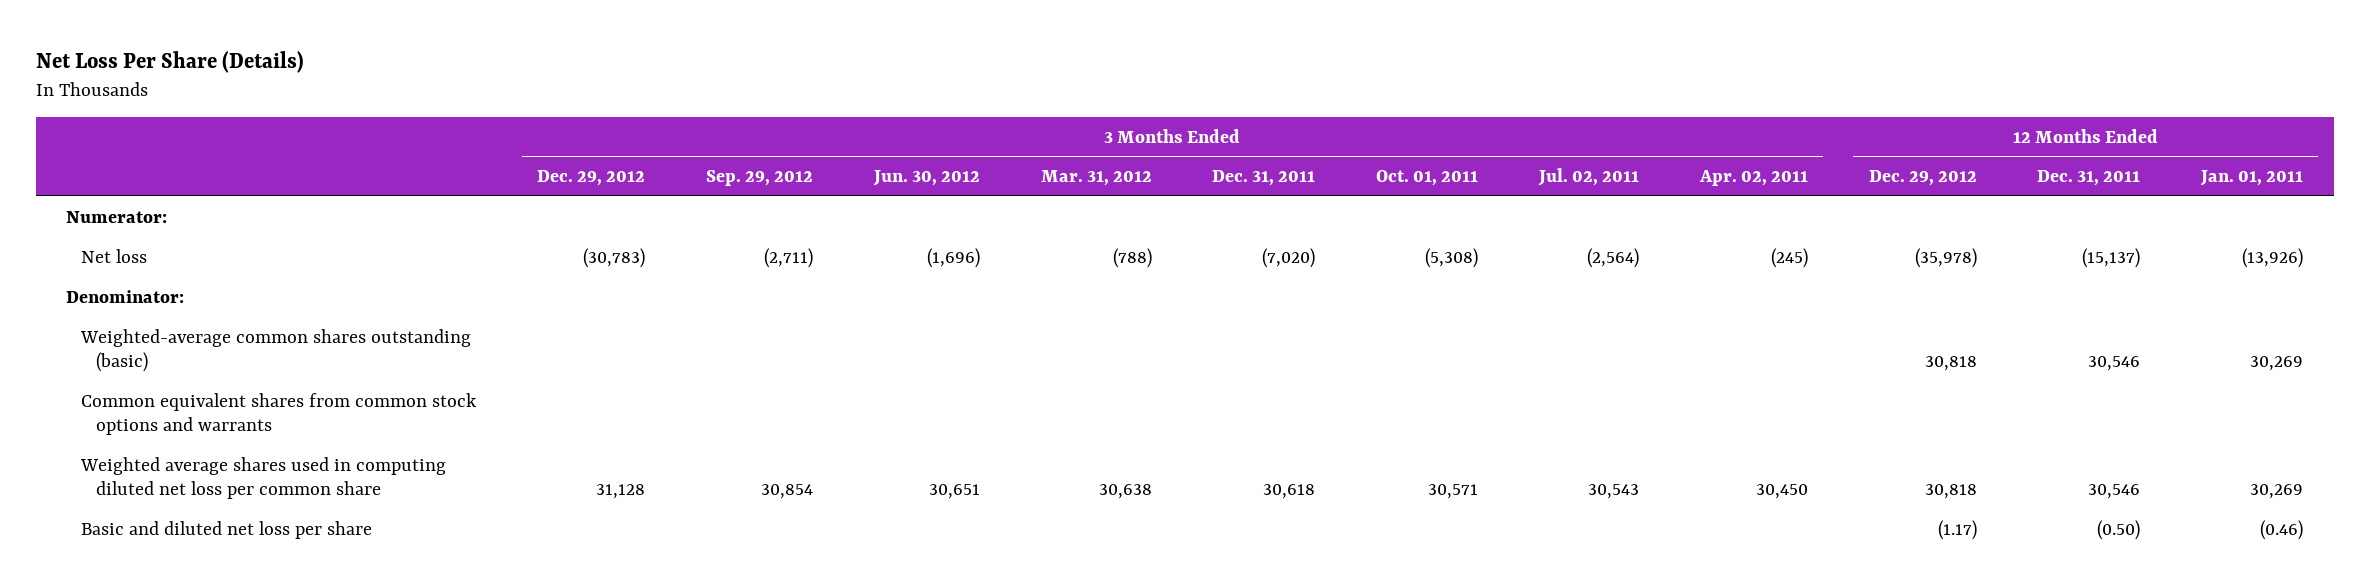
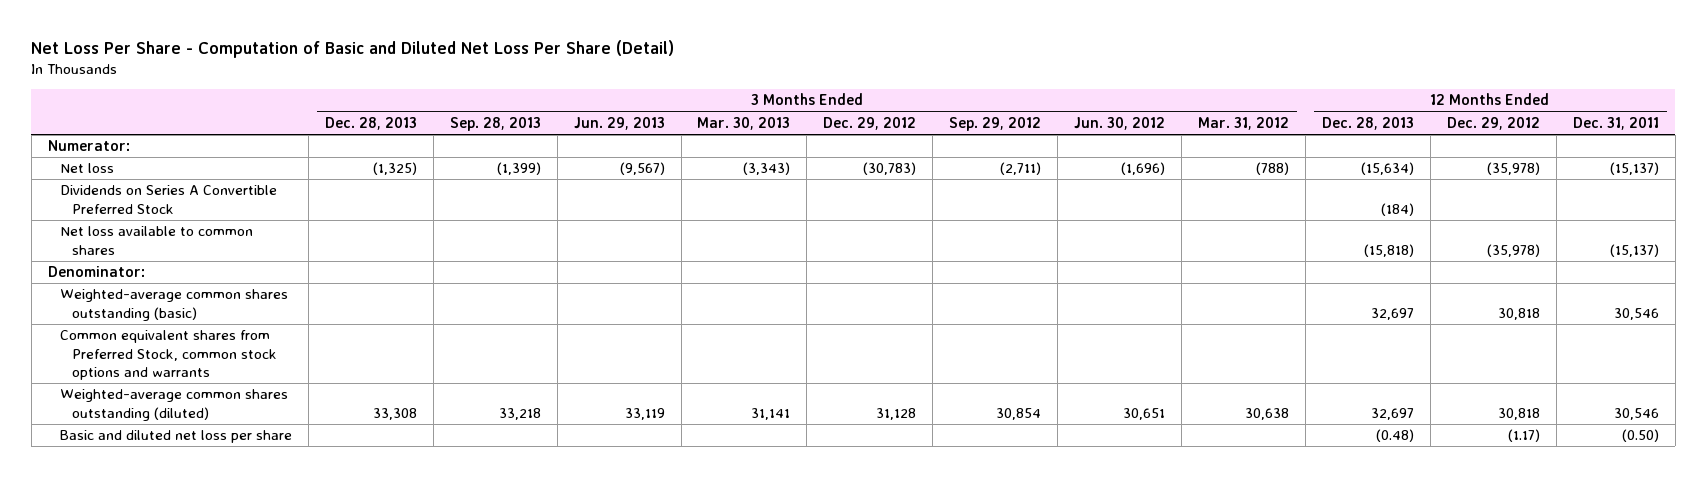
[35,51,304,74] Net Loss Per Share (Details) -> [31,40,675,59] Net Loss Per Share - Computation of Basic and Diluted Net Loss Per Share (Detail)
[1212,170,1316,187] Dec. 31, 2011 -> none
[1376,170,1479,187] Oct. 01, 2011 -> none
[1537,168,1639,187] Jul. 02, 2011 -> none
[1698,170,1808,187] Apr. 02, 2011 -> none
[2200,170,2304,187] Jan. 01, 2011 -> none
none -> [324,116,417,130] Dec. 28, 2013
none -> [449,116,541,131] Sep. 28, 2013
none -> [573,116,665,130] Jun. 29, 2013
none -> [697,116,791,130] Mar. 30, 2013
none -> [1322,116,1415,130] Dec. 28, 2013
none -> [59,185,277,214] Dividends on Series A Convertible Preferred Stock
none -> [59,226,253,255] Net loss available to common shares
[81,392,478,435] Common equivalent shares from common stock options and warrants -> [59,330,277,380] Common equivalent shares from Preferred Stock, common stock options and warrants
[80,456,447,499] Weighted average shares used in computing diluted net loss per common share -> [59,389,288,421] Weighted-average common shares outstanding (diluted)

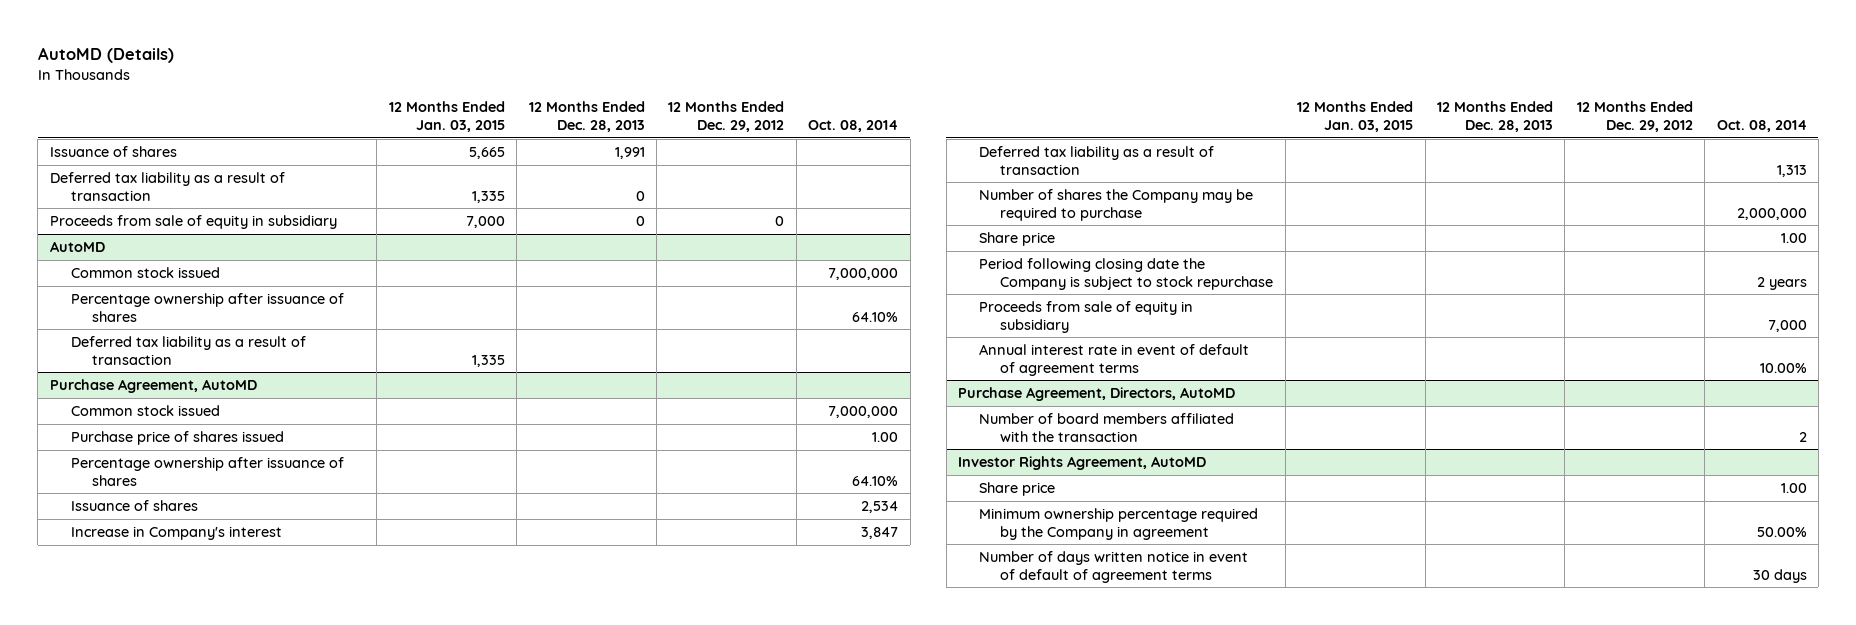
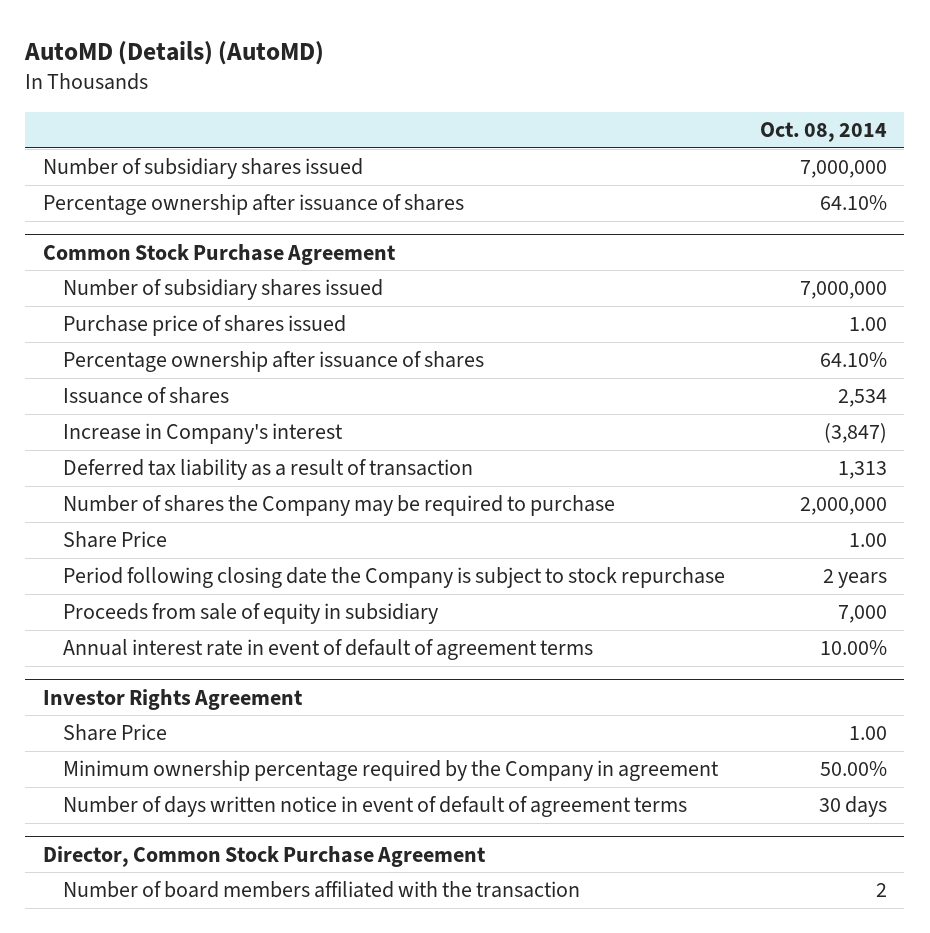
[37,47,174,64] AutoMD (Details) -> [24,40,325,65] AutoMD (Details) (AutoMD)
[388,101,505,132] 12 Months Ended Jan. 03, 2015 -> none
[528,101,645,132] 12 Months Ended Dec. 28, 2013 -> none
[668,101,785,132] 12 Months Ended Dec. 29, 2012 -> none
[49,146,177,158] Issuance of shares -> none
[49,172,285,201] Deferred tax liability as a result of transaction -> none
[49,215,337,230] Proceeds from sale of equity in subsidiary -> none
[49,241,105,253] AutoMD -> none
[70,267,220,279] Common stock issued -> [42,158,363,180] Number of subsidiary shares issued
[70,336,306,365] Deferred tax liability as a result of transaction -> none
[49,379,257,394] Purchase Agreement, AutoMD -> none
none -> [42,243,396,265] Common Stock Purchase Agreement
[70,405,220,417] Common stock issued -> [62,279,383,301] Number of subsidiary shares issued
[861,527,899,540] 3,847 -> [823,423,887,444] (3,847)
[979,232,1056,247] Share price -> [62,531,167,549] Share Price
[958,387,1236,402] Purchase Agreement, Directors, AutoMD -> none
[979,413,1235,442] Number of board members affiliated with the transaction -> none
[958,456,1207,471] Investor Rights Agreement, AutoMD -> [42,688,303,710] Investor Rights Agreement
[979,482,1056,497] Share price -> [62,724,167,742] Share Price
none -> [42,845,486,867] Director, Common Stock Purchase Agreement
none -> [62,881,580,899] Number of board members affiliated with the transaction

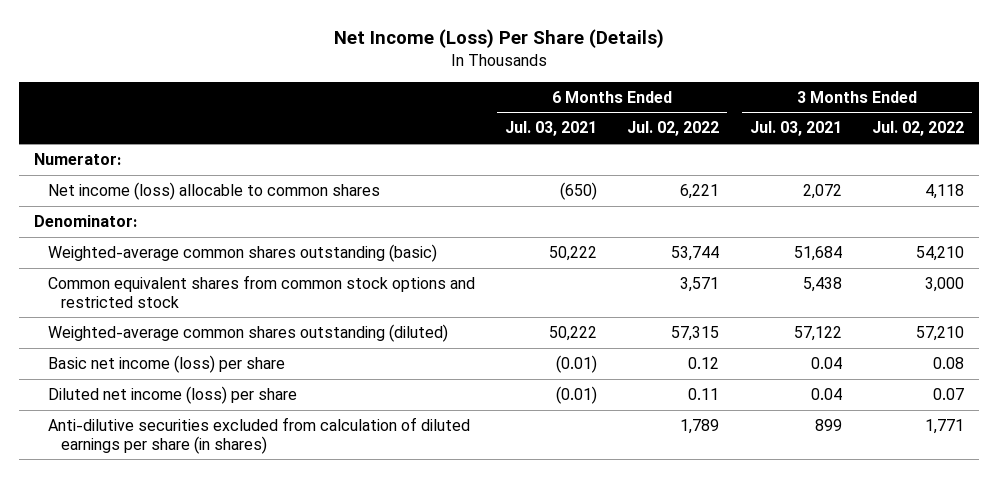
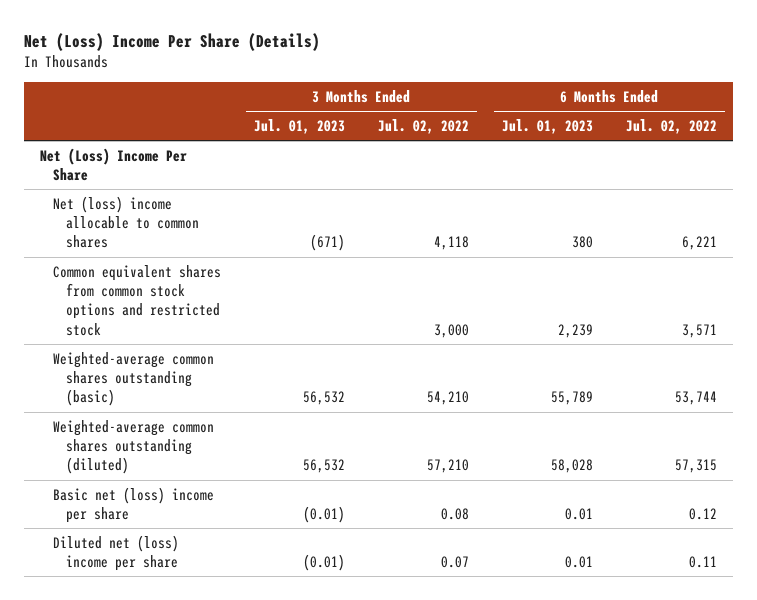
[334,29,665,49] Net Income (Loss) Per Share (Details) -> [23,32,320,51] Net (Loss) Income Per Share (Details)
[504,121,597,137] Jul. 03, 2021 -> none
[749,121,842,137] Jul. 03, 2021 -> none
none -> [253,119,345,135] Jul. 01, 2023
none -> [501,119,593,135] Jul. 01, 2023
[34,152,122,165] Numerator: -> none
[34,214,138,227] Denominator: -> none
none -> [40,147,188,182] Net (Loss) Income Per Share
[47,181,380,200] Net income (loss) allocable to common shares -> [52,195,199,249] Net (loss) income allocable to common shares
[47,243,437,262] Weighted-average common shares outstanding (basic) -> [52,351,214,407] Weighted-average common shares outstanding (basic)
[47,416,470,454] Anti-dilutive securities excluded from calculation of diluted earnings per share (in shares) -> none
[47,354,285,373] Basic net income (loss) per share -> [52,486,214,524] Basic net (loss) income per share
[47,385,297,404] Diluted net income (loss) per share -> [52,534,179,572] Diluted net (loss) income per share

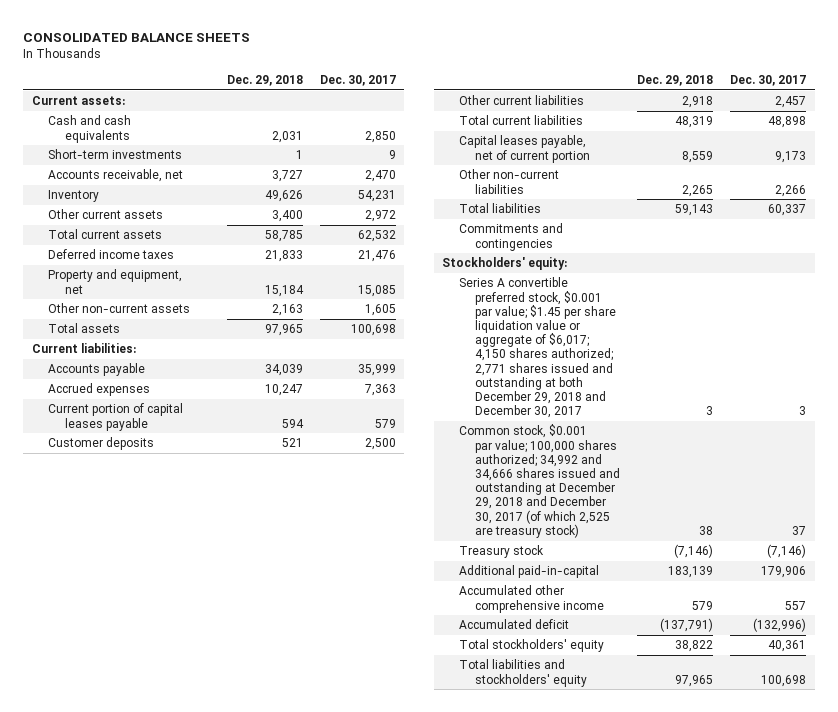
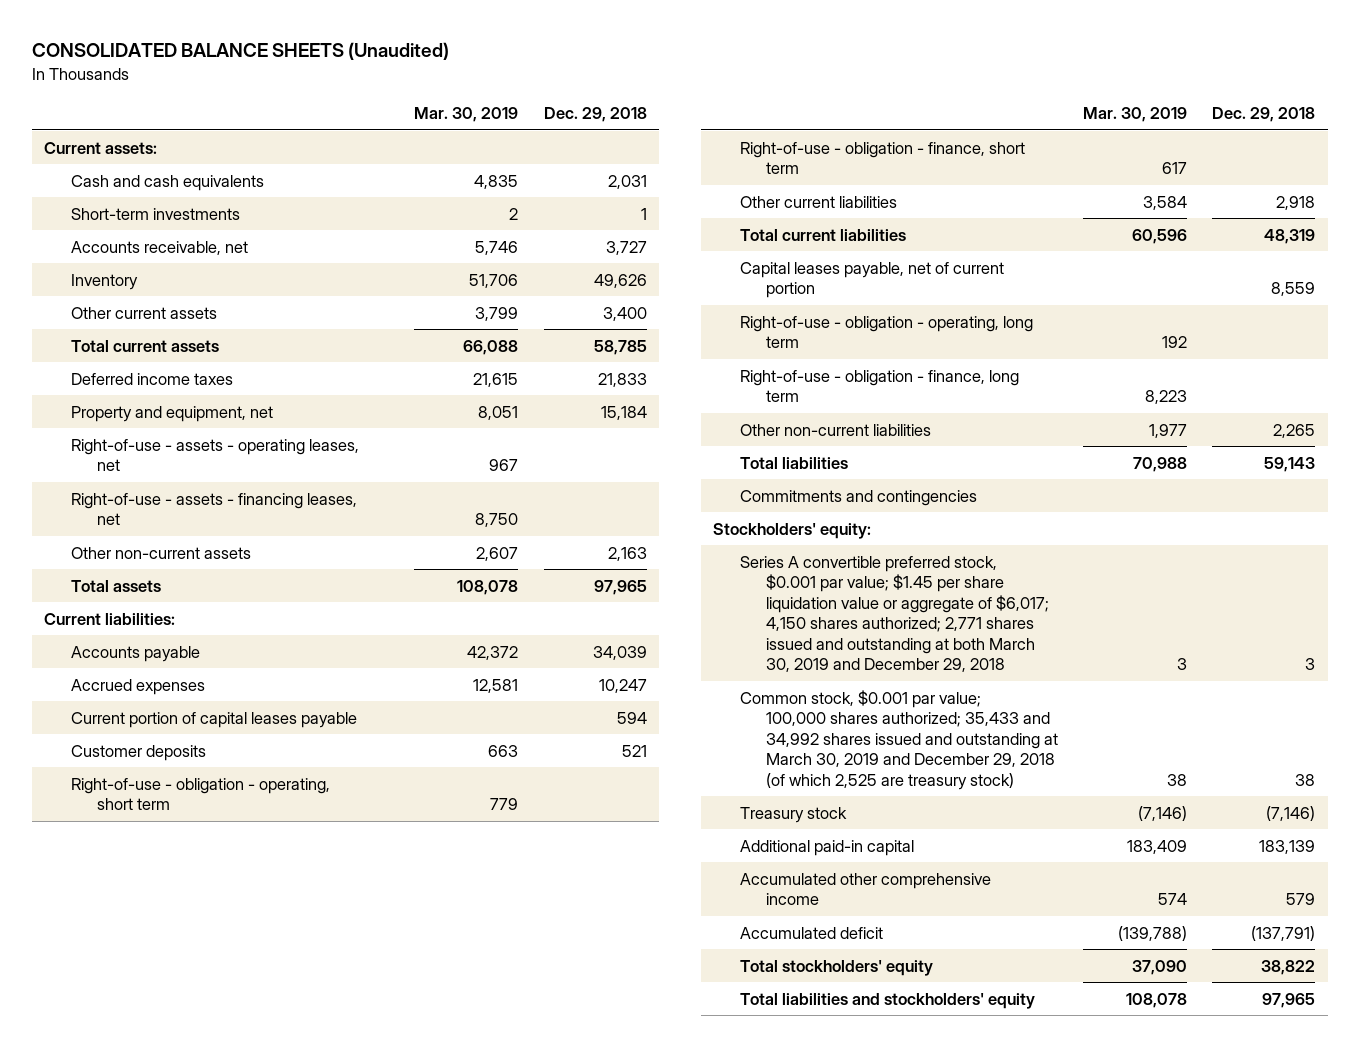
[23,32,251,42] CONSOLIDATED BALANCE SHEETS -> [31,42,449,61] CONSOLIDATED BALANCE SHEETS (Unaudited)
[319,75,396,87] Dec. 30, 2017 -> none
none -> [414,107,519,123] Mar. 30, 2019
none -> [70,438,359,472] Right-of-use - assets - operating leases, net
none -> [70,492,357,526] Right-of-use - assets - financing leases, net
none -> [70,777,330,811] Right-of-use - obligation - operating, short term
none -> [739,141,1025,175] Right-of-use - obligation - finance, short term
none -> [739,315,1033,349] Right-of-use - obligation - operating, long term
none -> [739,369,1019,403] Right-of-use - obligation - finance, long term
[458,277,617,419] Series A convertible preferred stock, $0.001 par value; $1.45 per share liquidation value or aggregate of $6,017; 4,150 shares authorized; 2,771 shares issued and outstanding at both December 29, 2018 and December 30, 2017 -> [739,555,1050,673] Series A convertible preferred stock, $0.001 par value; $1.45 per share liquidation value or aggregate of $6,017; 4,150 shares authorized; 2,771 shares issued and outstanding at both March 30, 2019 and December 29, 2018
[458,424,621,538] Common stock, $0.001 par value; 100,000 shares authorized; 34,992 and 34,666 shares issued and outstanding at December 29, 2018 and December 30, 2017 (of which 2,525 are treasury stock) -> [739,689,1059,790] Common stock, $0.001 par value; 100,000 shares authorized; 35,433 and 34,992 shares issued and outstanding at March 30, 2019 and December 29, 2018 (of which 2,525 are treasury stock)
[458,565,599,579] Additional paid-in-capital -> [739,839,914,856] Additional paid-in capital

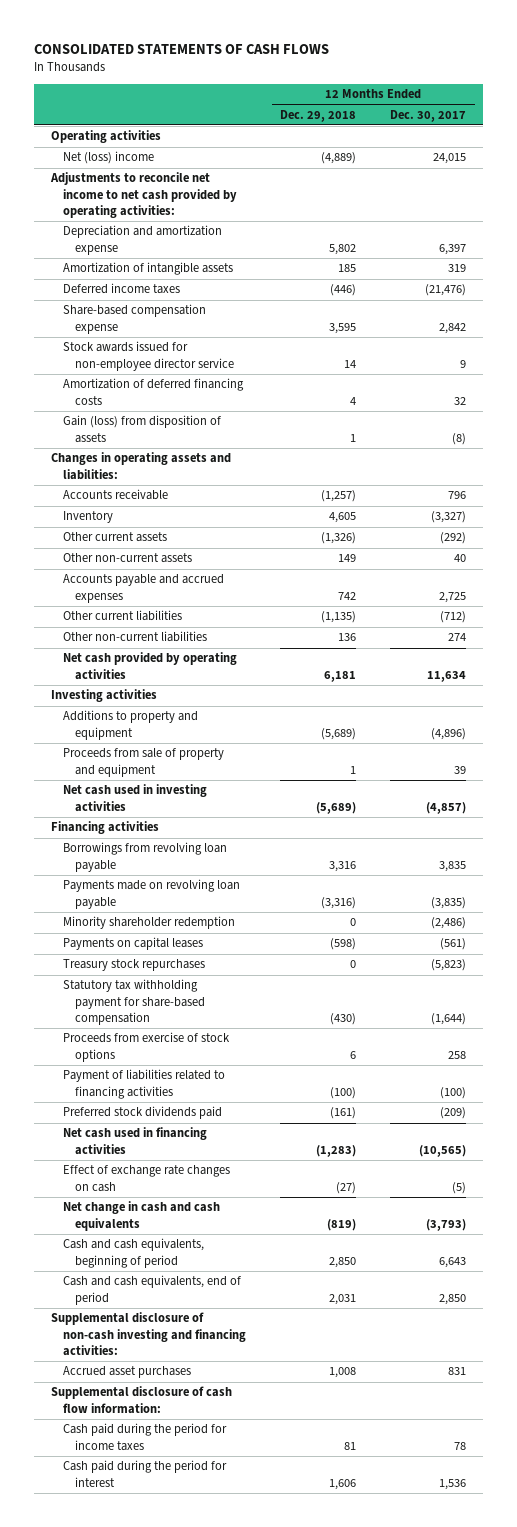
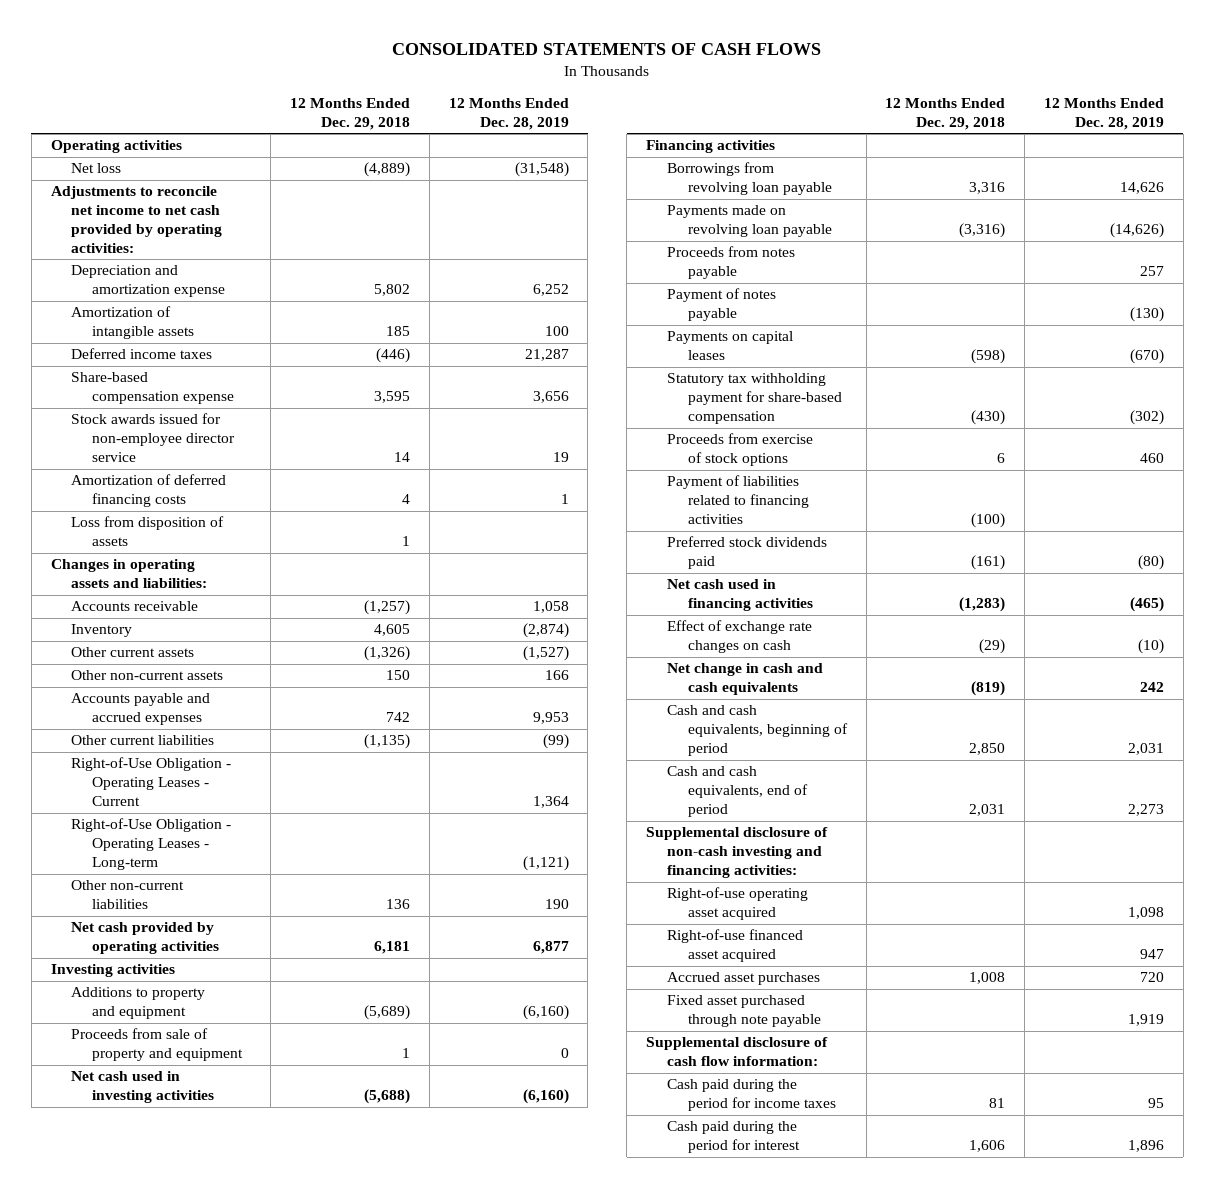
[390,109,467,122] Dec. 30, 2017 -> none
none -> [448,98,569,130] 12 Months Ended Dec. 28, 2019
[63,151,155,165] Net (loss) income -> [71,163,122,174] Net loss
[63,415,222,443] Gain (loss) from disposition of assets -> [71,516,225,547] Loss from disposition of assets
[338,554,357,563] 149 -> [386,670,411,681] 150
none -> [71,757,232,807] Right-of-Use Obligation - Operating Leases - Current
none -> [71,818,232,871] Right-of-Use Obligation - Operating Leases - Long-term
[316,801,357,814] (5,689) -> [364,1089,411,1105] (5,688)
[63,916,236,930] Minority shareholder redemption -> none
none -> [666,246,795,280] Proceeds from notes payable
none -> [666,288,776,322] Payment of notes payable
[63,959,206,972] Treasury stock repurchases -> none
[336,1181,357,1194] (27) -> [979,639,1006,655] (29)
none -> [666,887,808,921] Right-of-use operating asset acquired
none -> [666,929,803,963] Right-of-use financed asset acquired
none -> [666,995,821,1028] Fixed asset purchased through note payable

